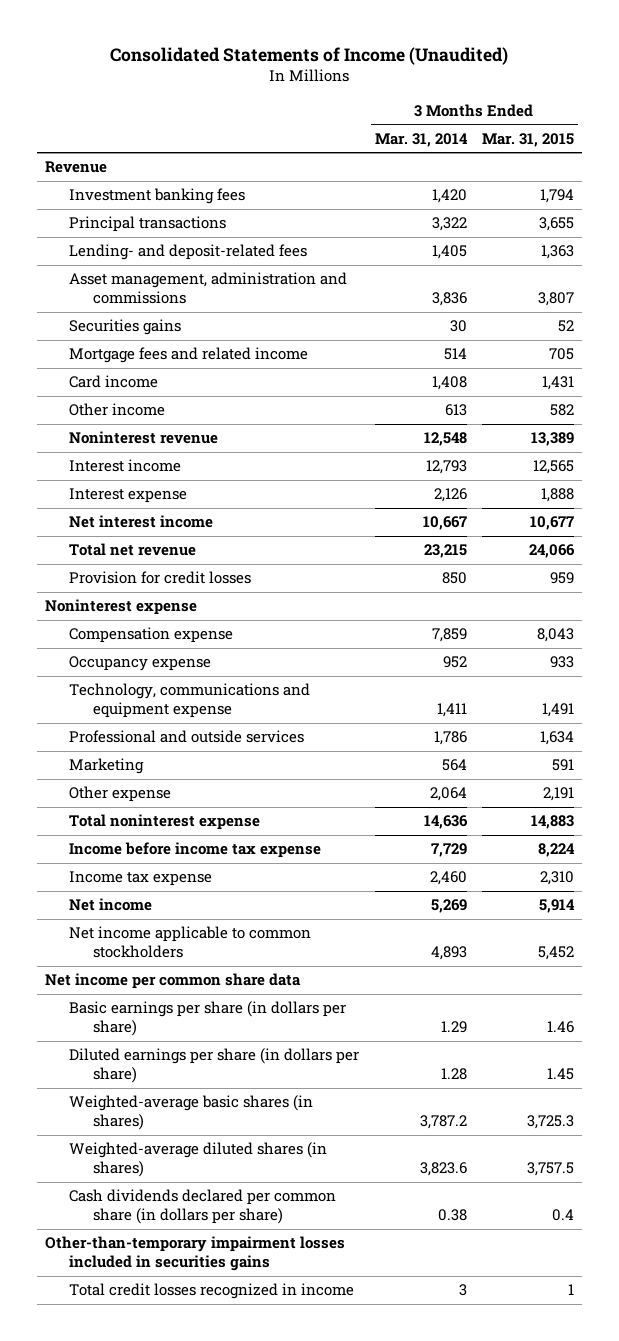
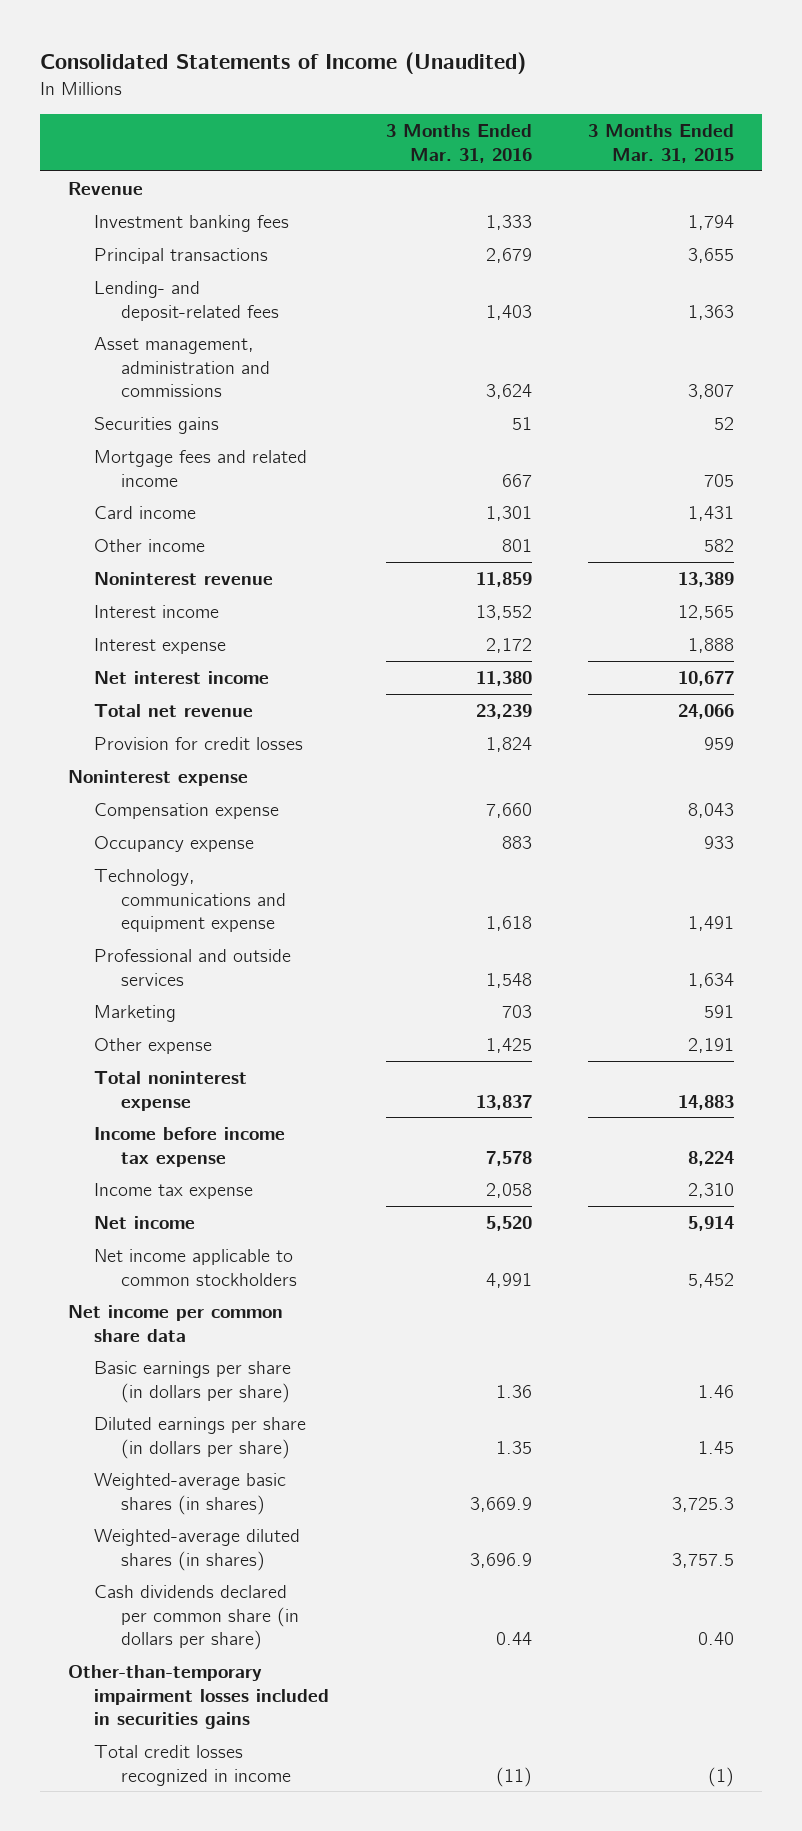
[374,132,468,147] Mar. 31, 2014 -> none
none -> [385,124,532,164] 3 Months Ended Mar. 31, 2016
[551,1209,574,1222] 0.4 -> [698,1632,735,1646] 0.40
[567,1284,574,1296] 1 -> [708,1766,735,1787] (1)

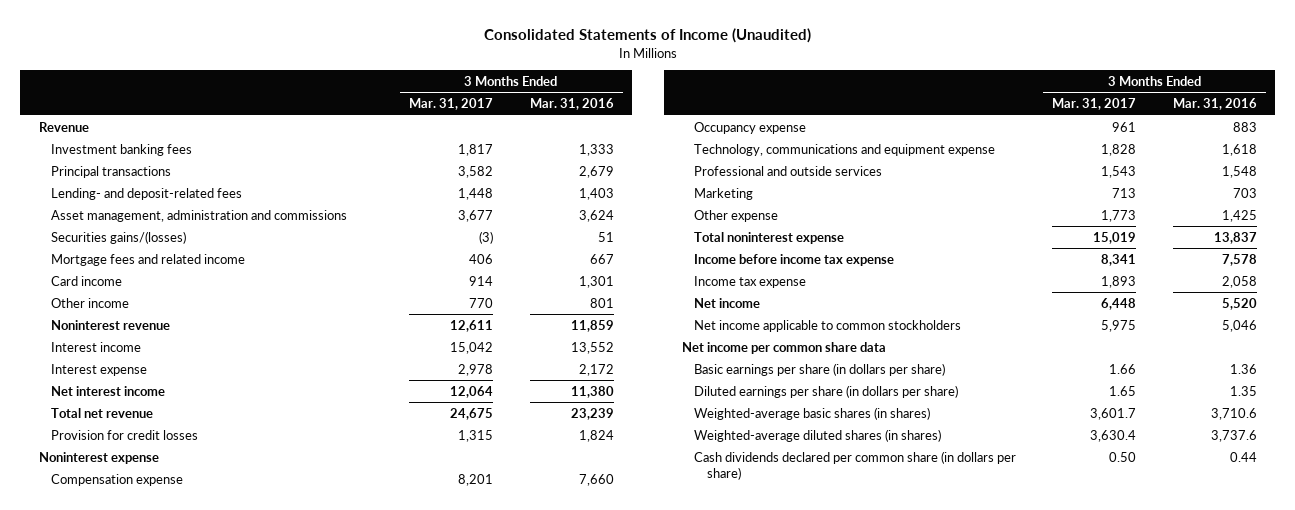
[588,124,735,164] 3 Months Ended Mar. 31, 2015 -> none
none -> [409,98,494,111] Mar. 31, 2017
[94,416,220,434] Securities gains -> [51,230,187,244] Securities gains/(losses)
[485,1272,532,1288] 4,991 -> [1221,319,1257,332] 5,046
[469,1496,532,1512] 3,669.9 -> [1210,407,1257,420] 3,710.6
[469,1552,532,1568] 3,696.9 -> [1210,429,1257,442] 3,737.6
[67,1664,330,1730] Other-than-temporary impairment losses included in securities gains -> none
[94,1744,291,1786] Total credit losses recognized in income -> none

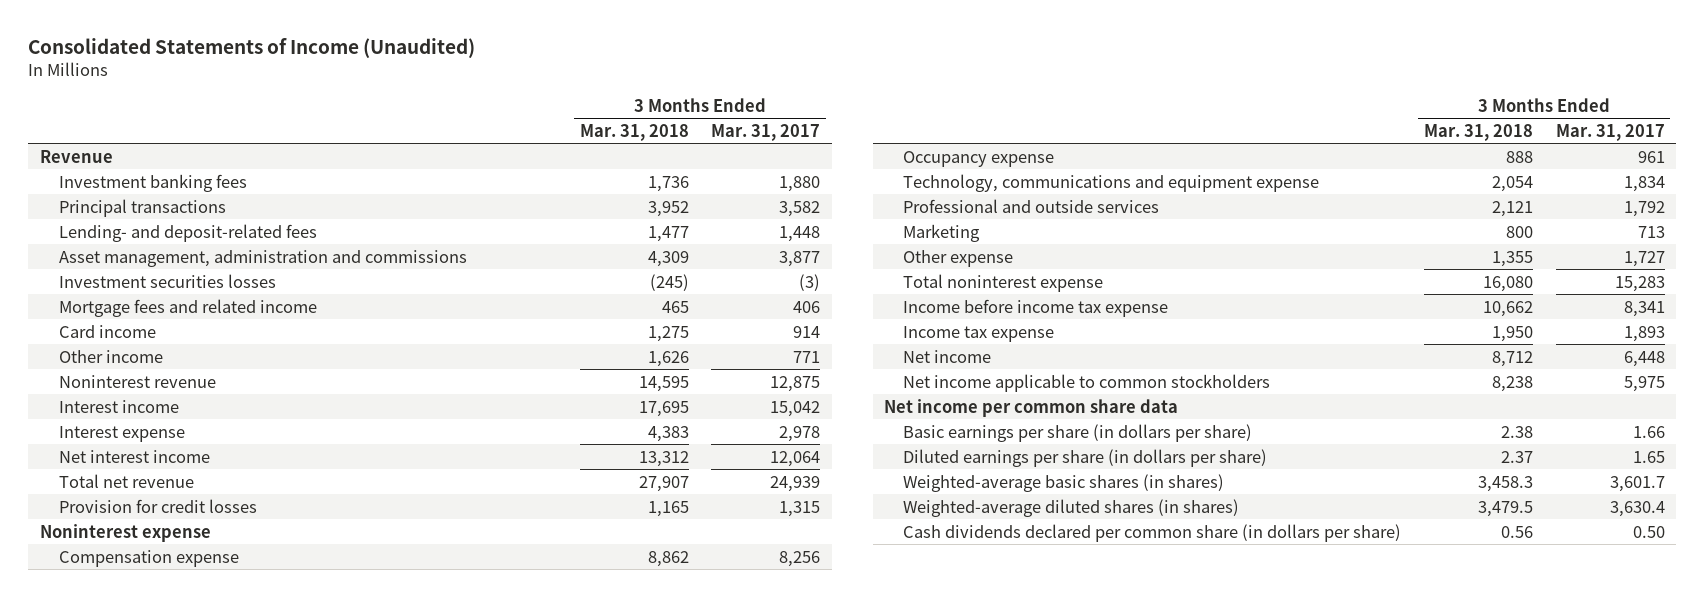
[529,98,614,111] Mar. 31, 2016 -> none
none -> [579,123,689,141] Mar. 31, 2018
[458,143,494,156] 1,817 -> [779,175,821,192] 1,880
[458,209,494,222] 3,677 -> [779,250,821,267] 3,877
[51,230,187,244] Securities gains/(losses) -> [58,273,276,288] Investment securities losses
[469,297,494,308] 770 -> [793,350,821,363] 771
[450,319,494,332] 12,611 -> [770,375,821,392] 12,875
[450,407,494,420] 24,675 -> [770,475,821,492] 24,939
[458,473,494,486] 8,201 -> [779,550,821,567] 8,256
[1101,143,1137,156] 1,828 -> [1623,175,1665,192] 1,834
[1101,165,1137,178] 1,543 -> [1623,200,1665,217] 1,792
[1101,209,1137,222] 1,773 -> [1623,250,1665,267] 1,727
[1093,231,1137,244] 15,019 -> [1614,275,1665,292] 15,283

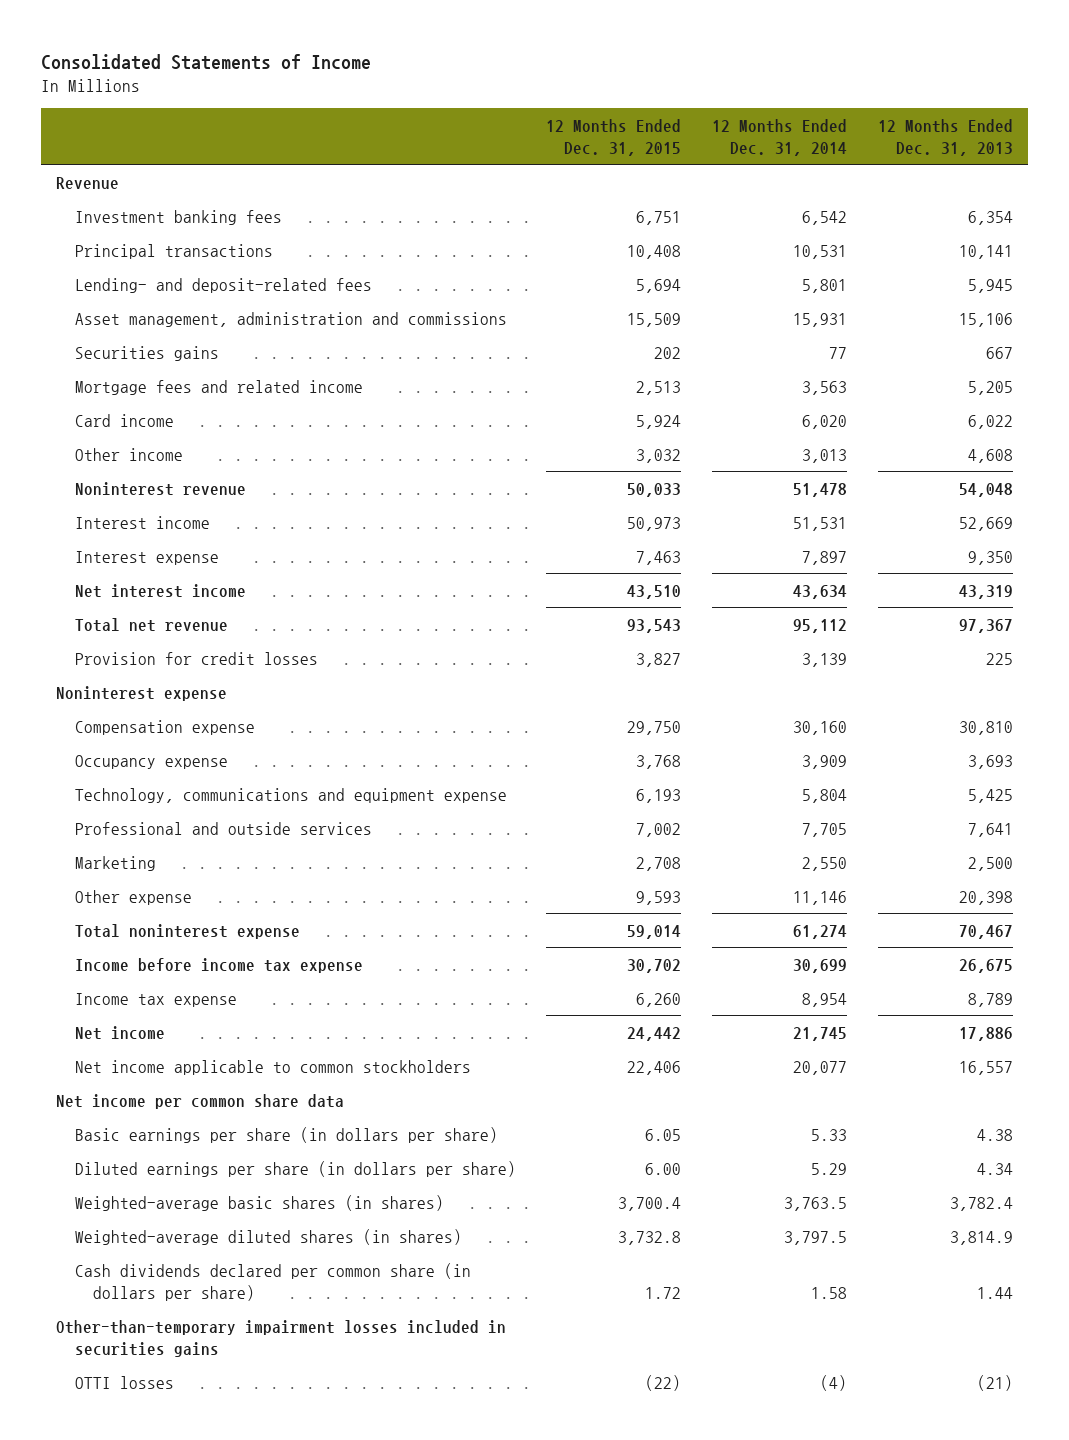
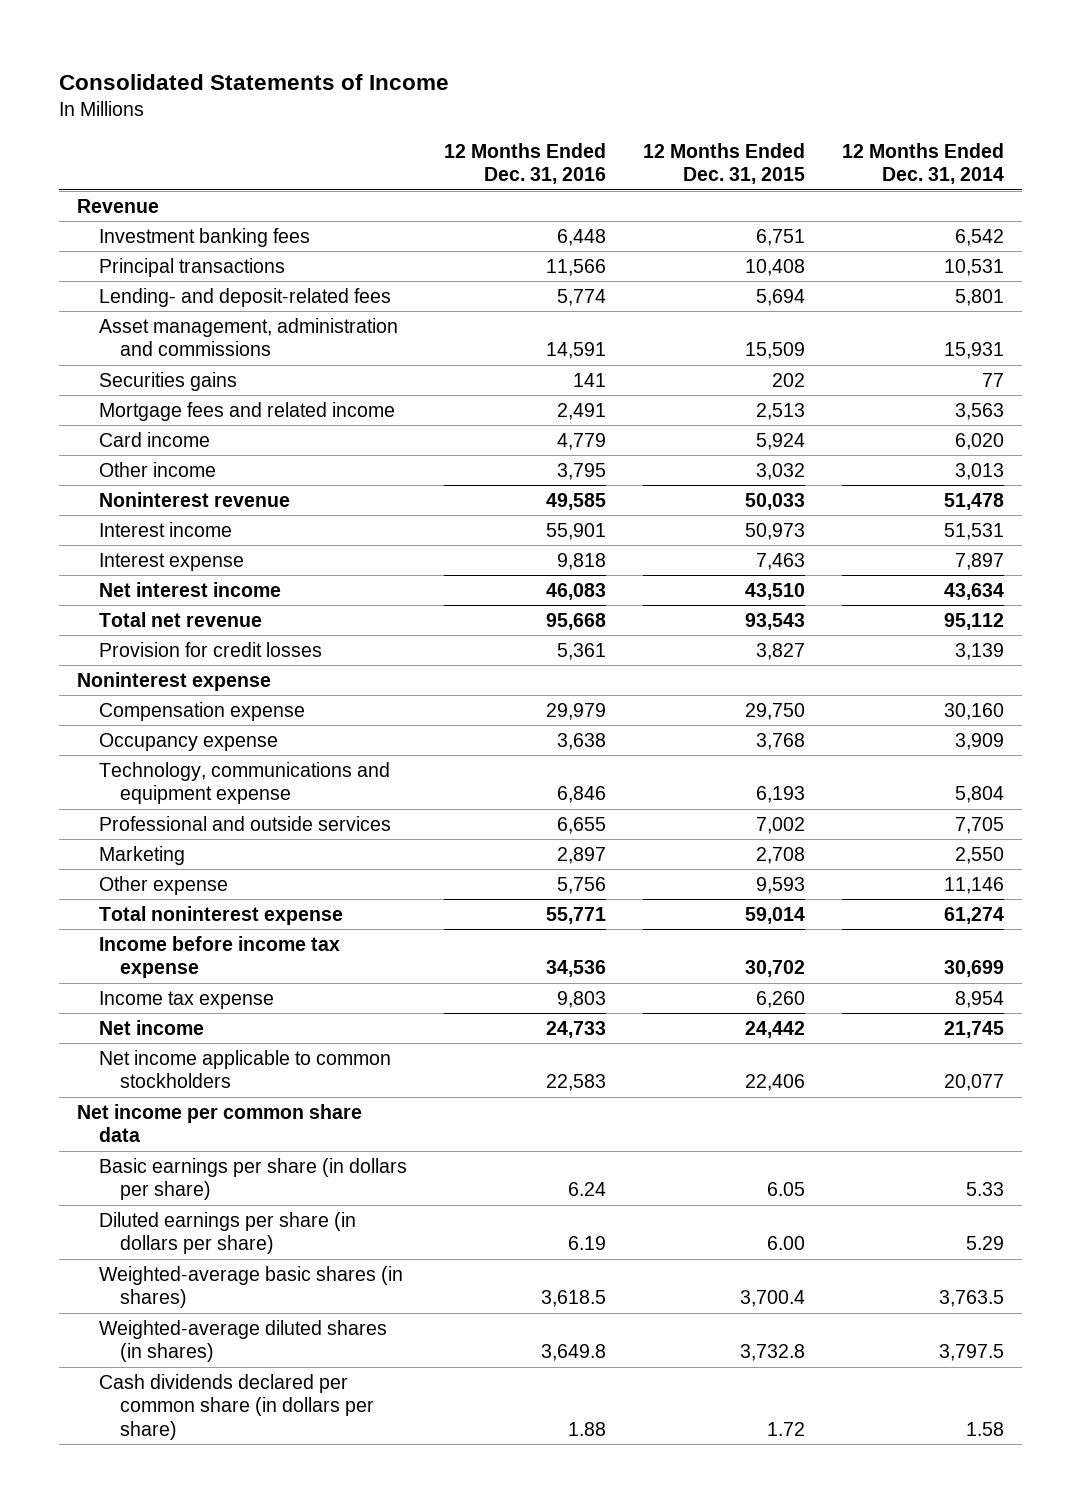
[877,118,1013,156] 12 Months Ended Dec. 31, 2013 -> none
none -> [443,142,606,185] 12 Months Ended Dec. 31, 2016
[56,1319,507,1357] Other-than-temporary impairment losses included in securities gains -> none
[74,1375,174,1389] OTTI losses -> none

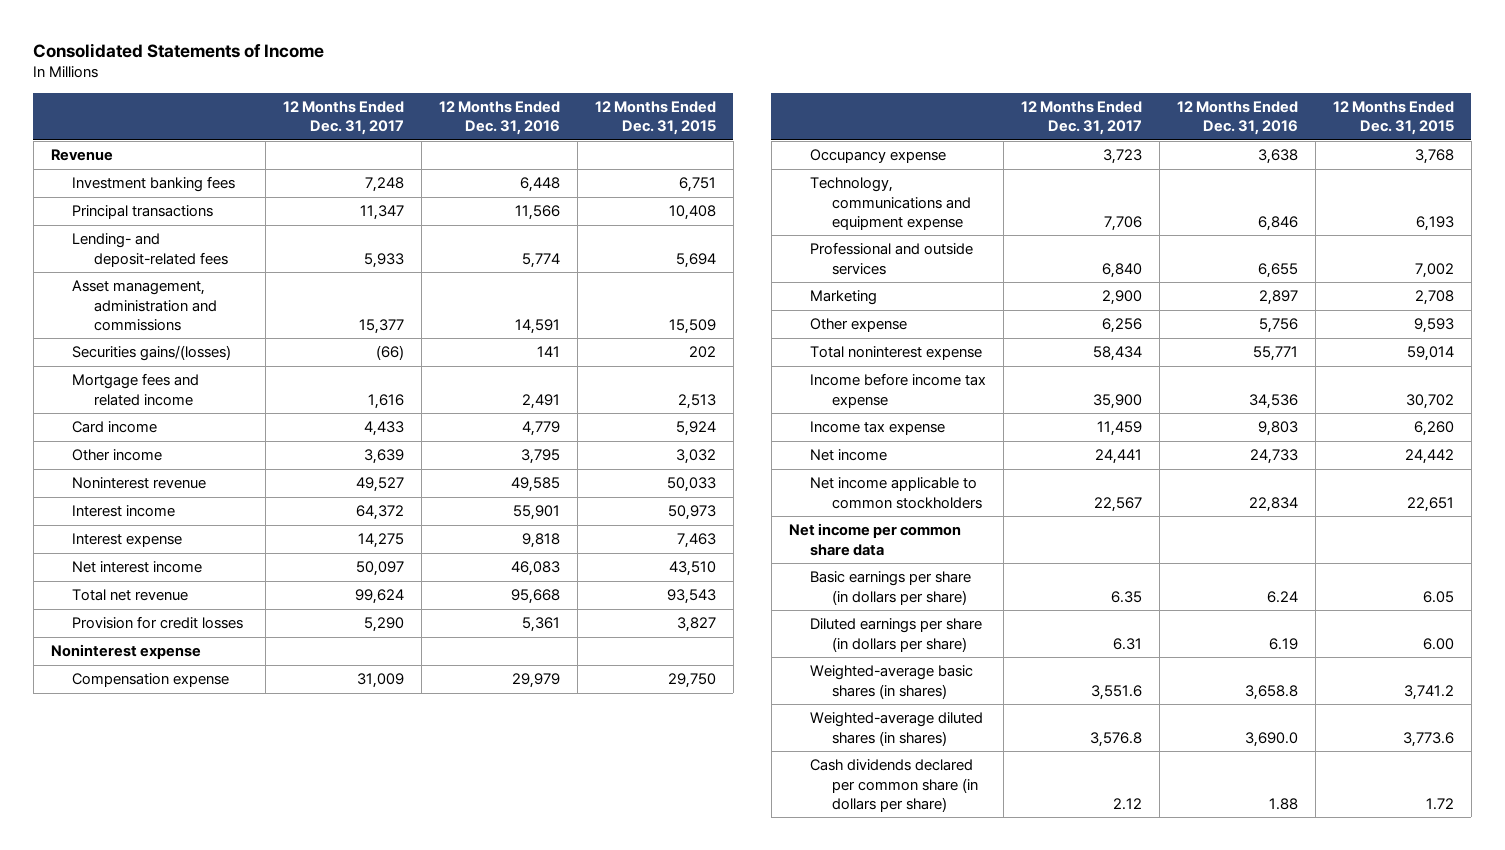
[841,142,1004,185] 12 Months Ended Dec. 31, 2014 -> none
none -> [283,100,405,136] 12 Months Ended Dec. 31, 2017
[98,371,237,391] Securities gains -> [72,345,232,362] Securities gains/(losses)
[545,1074,606,1092] 22,583 -> [1248,496,1298,512] 22,834
[744,1074,805,1092] 22,406 -> [1406,496,1454,512] 22,651
[540,1290,606,1308] 3,618.5 -> [1244,684,1298,700] 3,658.8
[739,1290,805,1308] 3,700.4 -> [1403,684,1454,700] 3,741.2
[540,1344,606,1362] 3,649.8 -> [1244,731,1298,747] 3,690.0
[739,1344,805,1362] 3,732.8 -> [1402,731,1454,747] 3,773.6

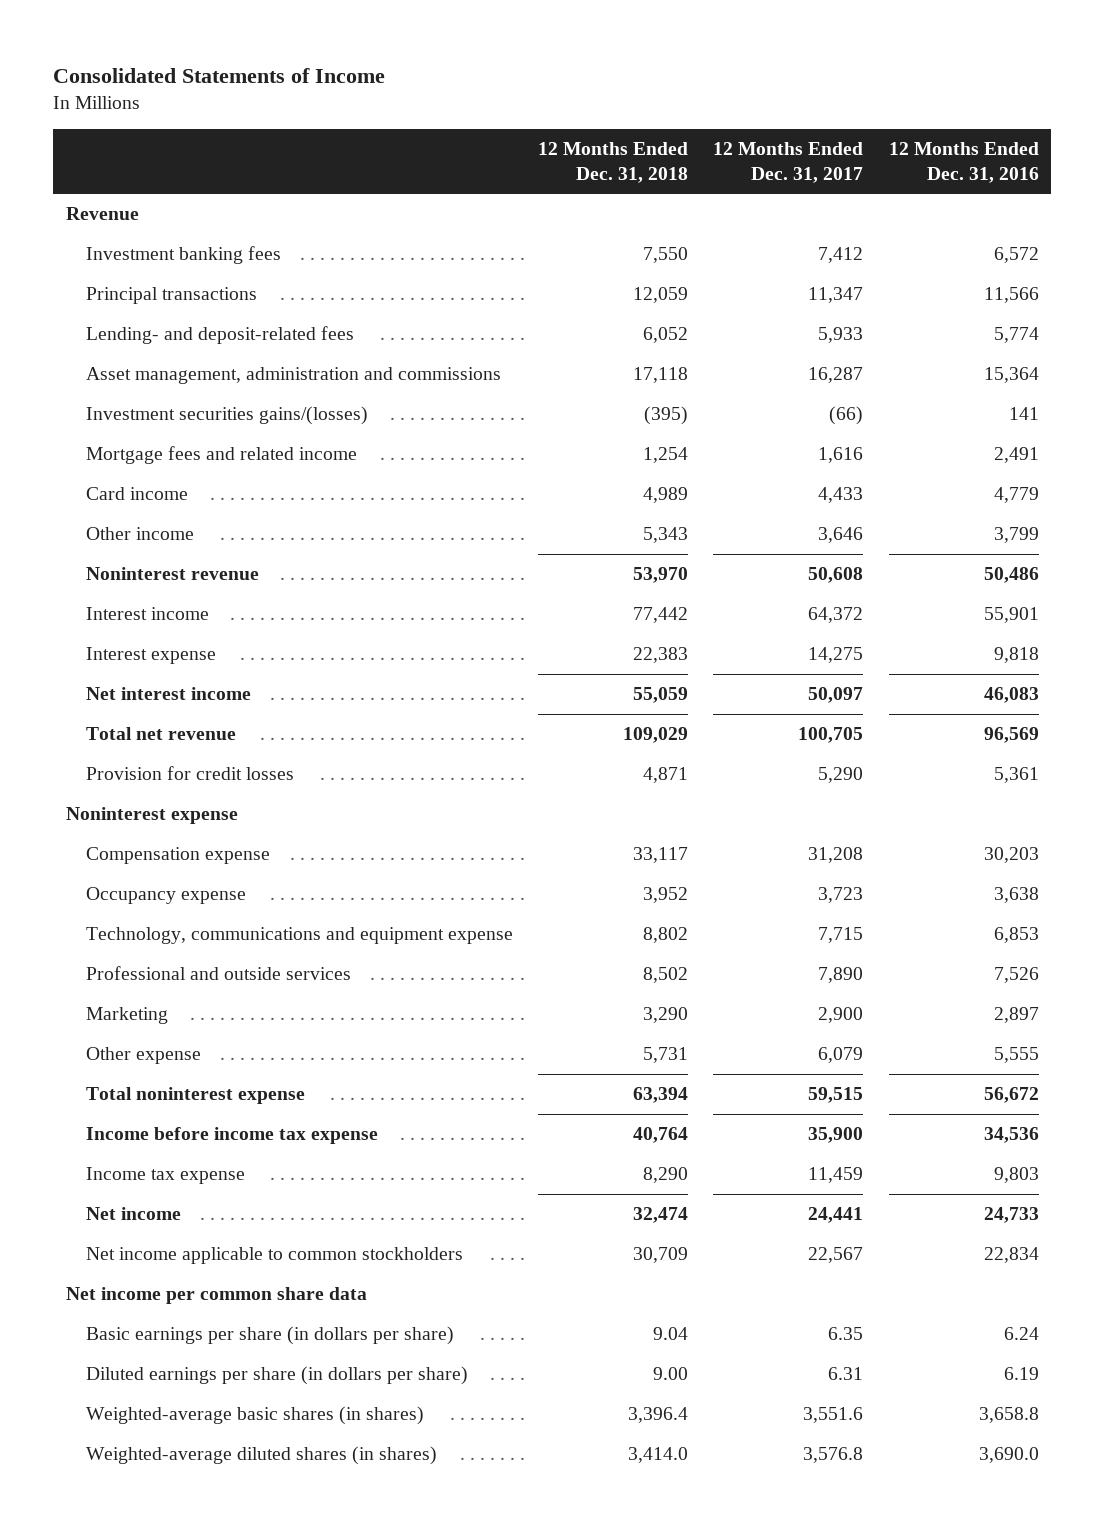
[594,100,716,136] 12 Months Ended Dec. 31, 2015 -> none
none -> [538,141,689,183] 12 Months Ended Dec. 31, 2018
[365,177,405,193] 7,248 -> [818,247,864,264] 7,412
[520,177,561,193] 6,448 -> [993,247,1039,264] 6,572
[359,318,405,334] 15,377 -> [808,367,864,384] 16,287
[515,318,561,334] 14,591 -> [983,367,1039,384] 15,364
[72,345,232,362] Securities gains/(losses) -> [85,406,368,426] Investment securities gains/(losses)
[364,449,405,465] 3,639 -> [818,527,864,544] 3,646
[521,449,561,465] 3,795 -> [993,527,1039,544] 3,799
[356,477,405,493] 49,527 -> [808,567,864,584] 50,608
[511,477,561,493] 49,585 -> [983,567,1039,584] 50,486
[355,589,405,605] 99,624 -> [798,727,864,744] 100,705
[511,589,561,605] 95,668 -> [983,727,1039,744] 96,569
[357,673,405,689] 31,009 -> [808,847,864,864] 31,208
[512,673,561,689] 29,979 -> [983,847,1039,864] 30,203
[1104,215,1143,231] 7,706 -> [818,927,864,944] 7,715
[1257,215,1298,231] 6,846 -> [993,927,1039,944] 6,853
[1102,262,1143,278] 6,840 -> [818,967,864,984] 7,890
[1257,262,1298,278] 6,655 -> [993,967,1039,984] 7,526
[1102,318,1143,334] 6,256 -> [818,1047,864,1064] 6,079
[1258,318,1298,334] 5,756 -> [993,1047,1039,1064] 5,555
[1093,346,1143,362] 58,434 -> [808,1087,864,1104] 59,515
[1252,346,1298,362] 55,771 -> [983,1087,1039,1104] 56,672
[810,759,978,812] Cash dividends declared per common share (in dollars per share) -> none

